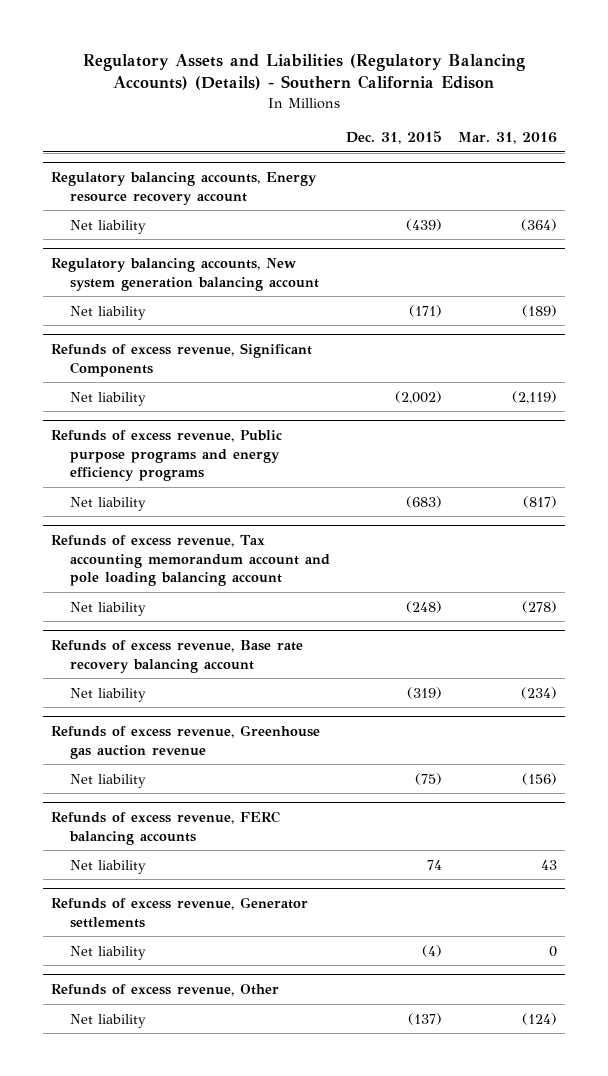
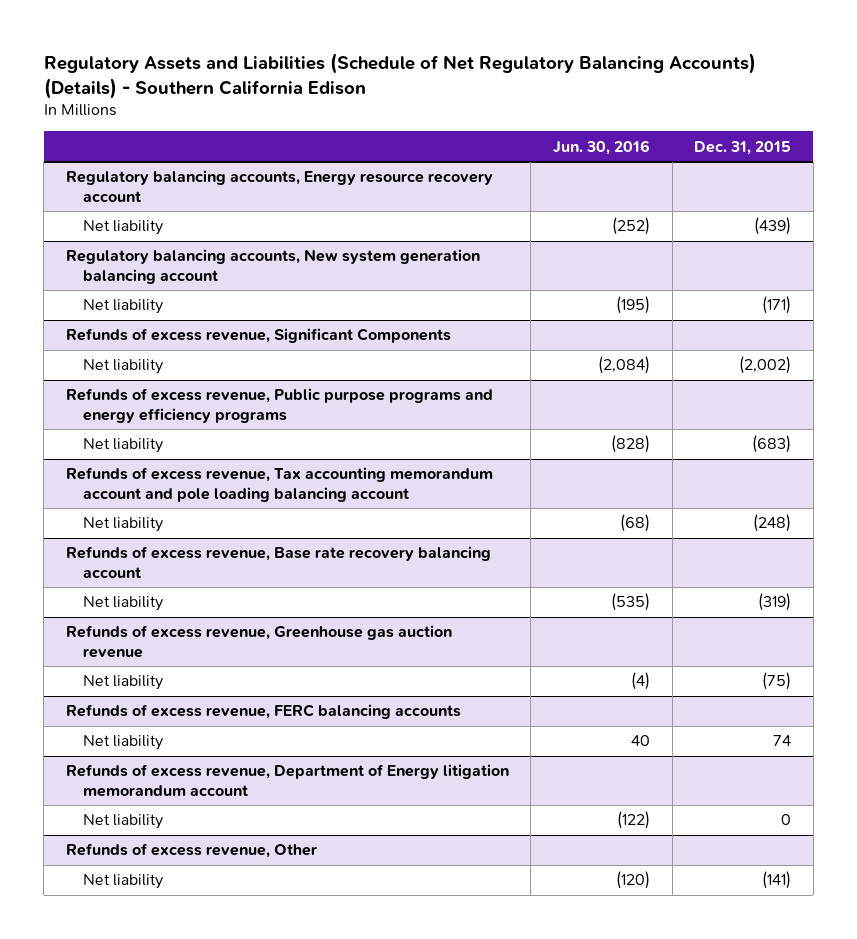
[82,53,525,91] Regulatory Assets and Liabilities (Regulatory Balancing Accounts) (Details) - Southern California Edison -> [43,52,756,99] Regulatory Assets and Liabilities (Schedule of Net Regulatory Balancing Accounts) (Details) - Southern California Edison
[457,131,557,144] Mar. 31, 2016 -> none
none -> [553,139,651,155] Jun. 30, 2016
[51,896,309,928] Refunds of excess revenue, Generator settlements -> none
none -> [65,764,509,797] Refunds of excess revenue, Department of Energy litigation memorandum account
[421,944,442,957] (4) -> [781,814,792,826] 0
[407,1012,442,1025] (137) -> [762,871,792,890] (141)

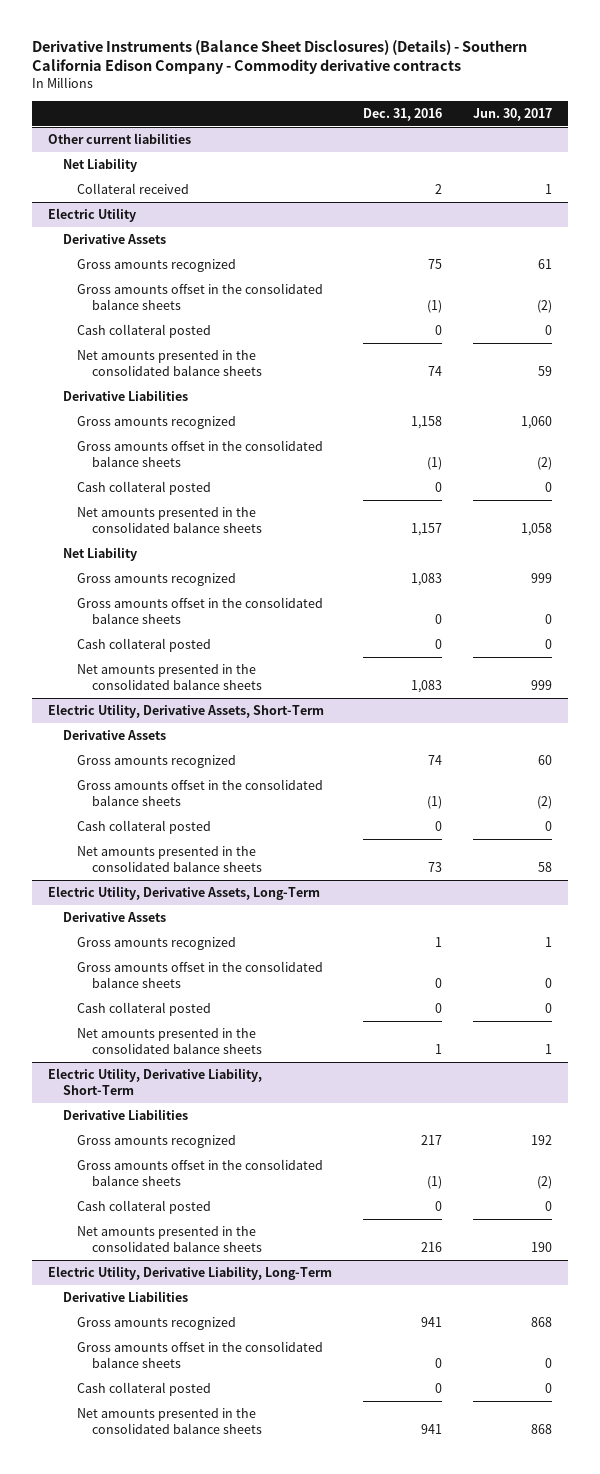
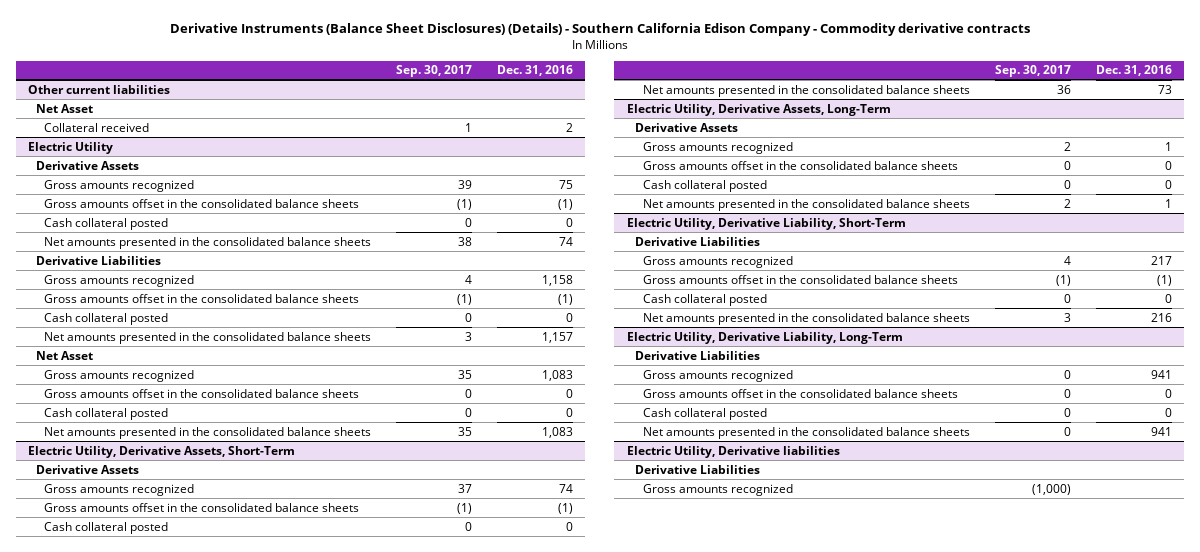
[473,107,553,121] Jun. 30, 2017 -> none
none -> [396,65,473,78] Sep. 30, 2017
[62,157,137,172] Net Liability -> [36,103,94,113] Net Asset
[62,546,137,561] Net Liability -> [36,350,94,360] Net Asset
none -> [626,445,840,458] Electric Utility, Derivative liabilities
none -> [634,464,760,474] Derivative Liabilities
none -> [642,483,793,496] Gross amounts recognized

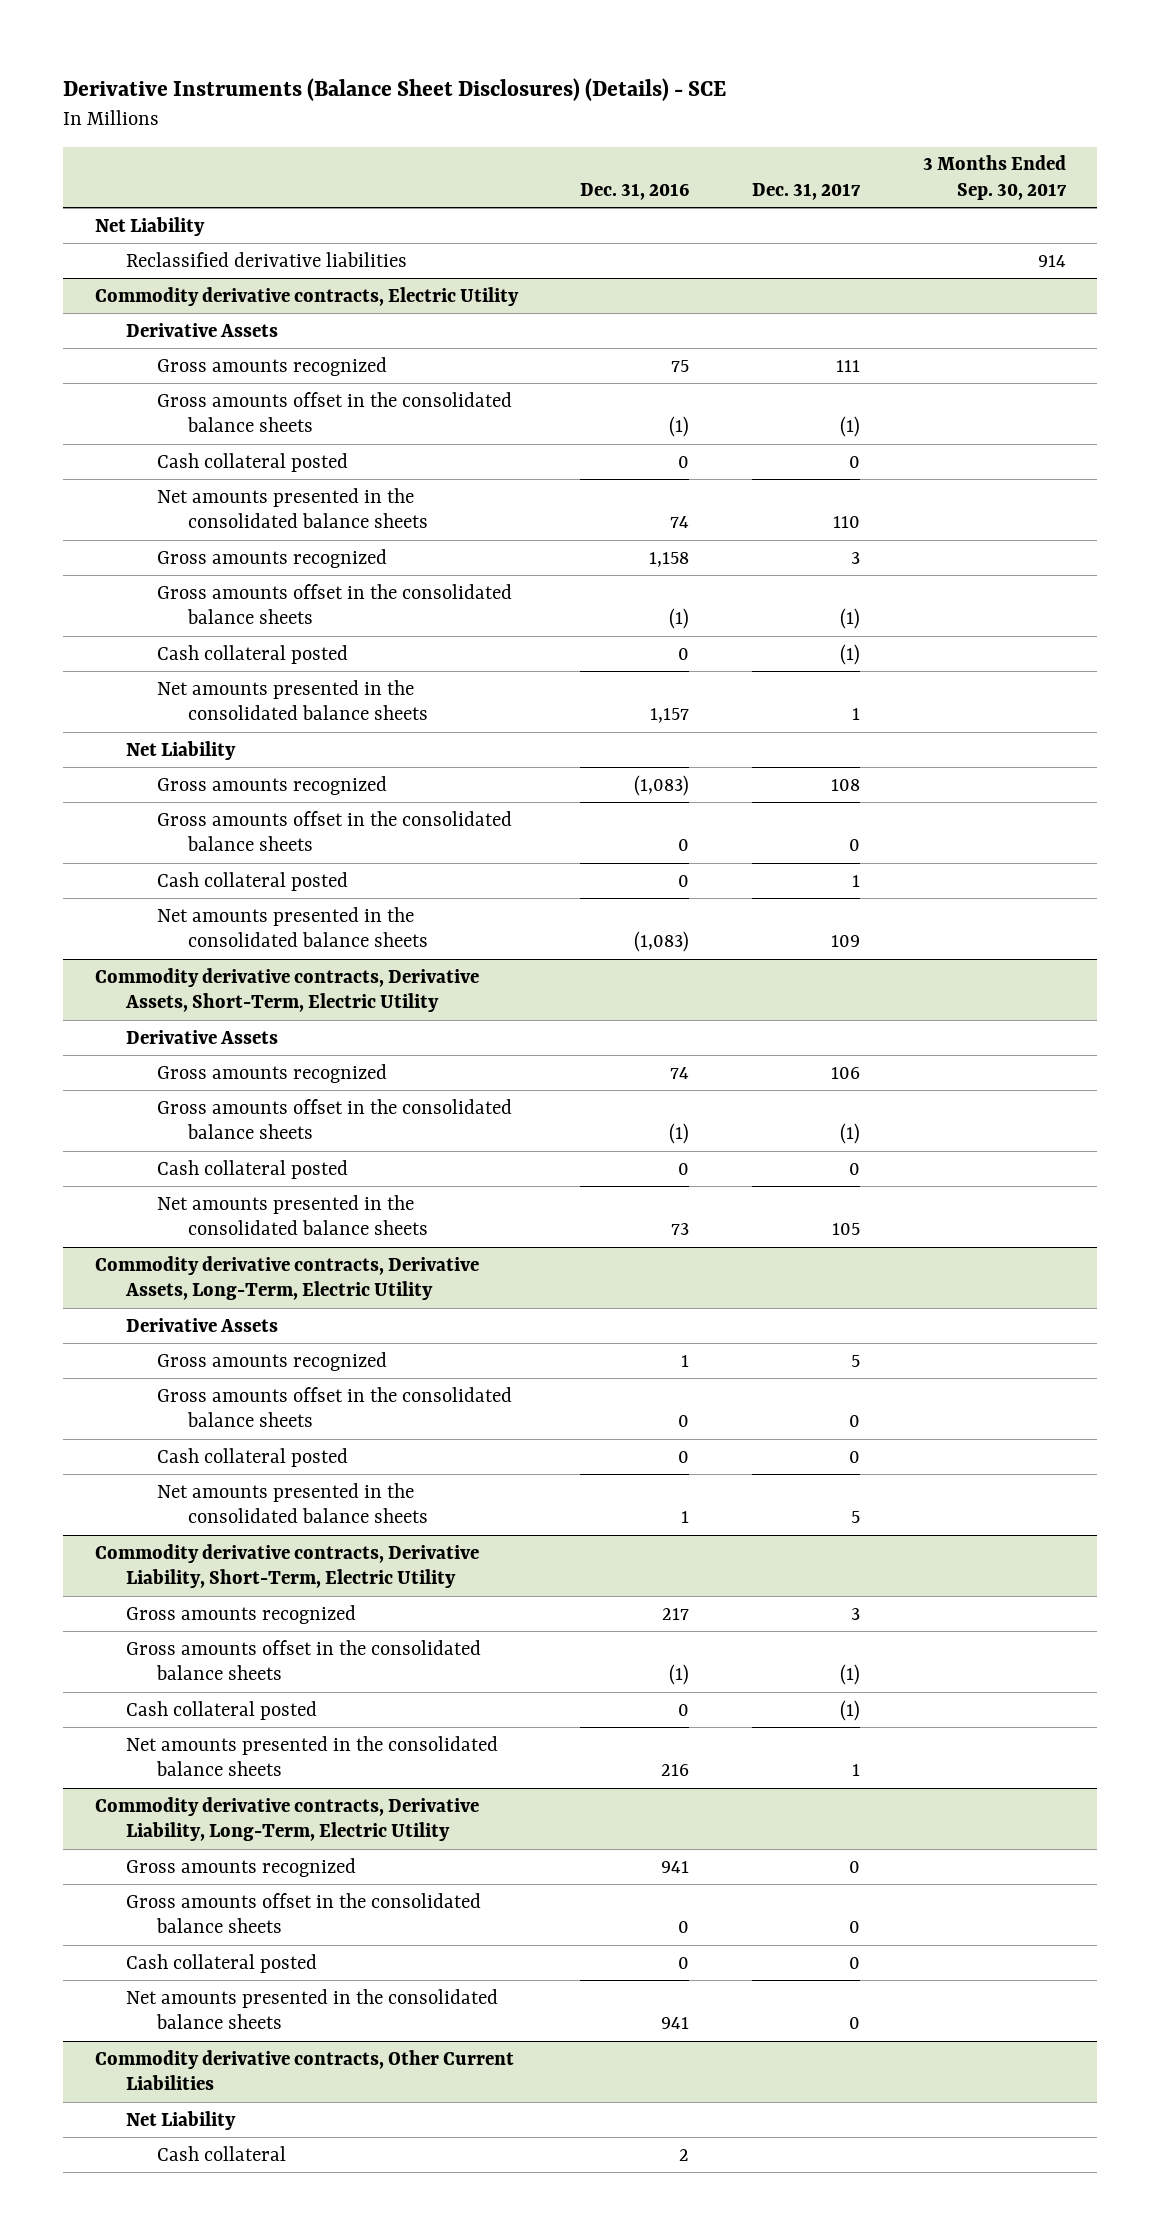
[169,23,1030,37] Derivative Instruments (Balance Sheet Disclosures) (Details) - Southern California Edison Company - Commodity derivative contracts -> [63,78,727,102] Derivative Instruments (Balance Sheet Disclosures) (Details) - SCE
[396,65,473,78] Sep. 30, 2017 -> none
none -> [752,183,862,201] Dec. 31, 2017
none -> [923,155,1068,201] 3 Months Ended Sep. 30, 2017
[28,84,171,94] Other current liabilities -> none
[44,122,150,132] Collateral received -> none
[28,141,114,154] Electric Utility -> none
[36,103,94,113] Net Asset -> [94,216,205,236] Net Liability
none -> [125,251,407,267] Reclassified derivative liabilities
none -> [94,286,519,306] Commodity derivative contracts, Electric Utility
[36,255,162,265] Derivative Liabilities -> none
[36,350,94,360] Net Asset -> [125,740,236,760] Net Liability
[541,369,573,381] 1,083 -> [634,774,690,796] (1,083)
[541,426,573,438] 1,083 -> [634,931,690,953] (1,083)
[28,445,296,458] Electric Utility, Derivative Assets, Short-Term -> [94,967,479,1013] Commodity derivative contracts, Derivative Assets, Short-Term, Electric Utility
[626,103,891,116] Electric Utility, Derivative Assets, Long-Term -> [94,1255,479,1301] Commodity derivative contracts, Derivative Assets, Long-Term, Electric Utility
[634,236,760,246] Derivative Liabilities -> none
[626,217,906,230] Electric Utility, Derivative Liability, Short-Term -> [94,1543,479,1589] Commodity derivative contracts, Derivative Liability, Short-Term, Electric Utility
[634,350,760,360] Derivative Liabilities -> none
[626,331,903,344] Electric Utility, Derivative Liability, Long-Term -> [94,1796,479,1842] Commodity derivative contracts, Derivative Liability, Long-Term, Electric Utility
[626,445,840,458] Electric Utility, Derivative liabilities -> none
[634,464,760,474] Derivative Liabilities -> none
[642,483,793,496] Gross amounts recognized -> none
none -> [94,2049,514,2091] Commodity derivative contracts, Other Current Liabilities
none -> [125,2110,236,2130] Net Liability
none -> [156,2145,286,2161] Cash collateral

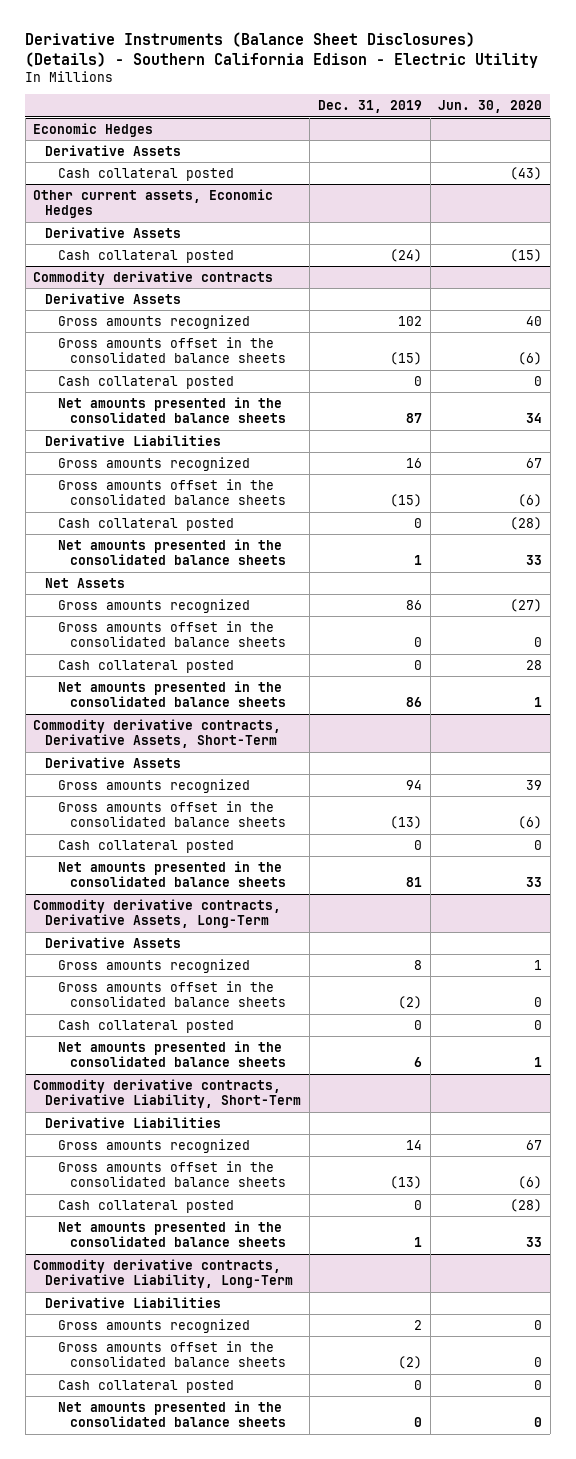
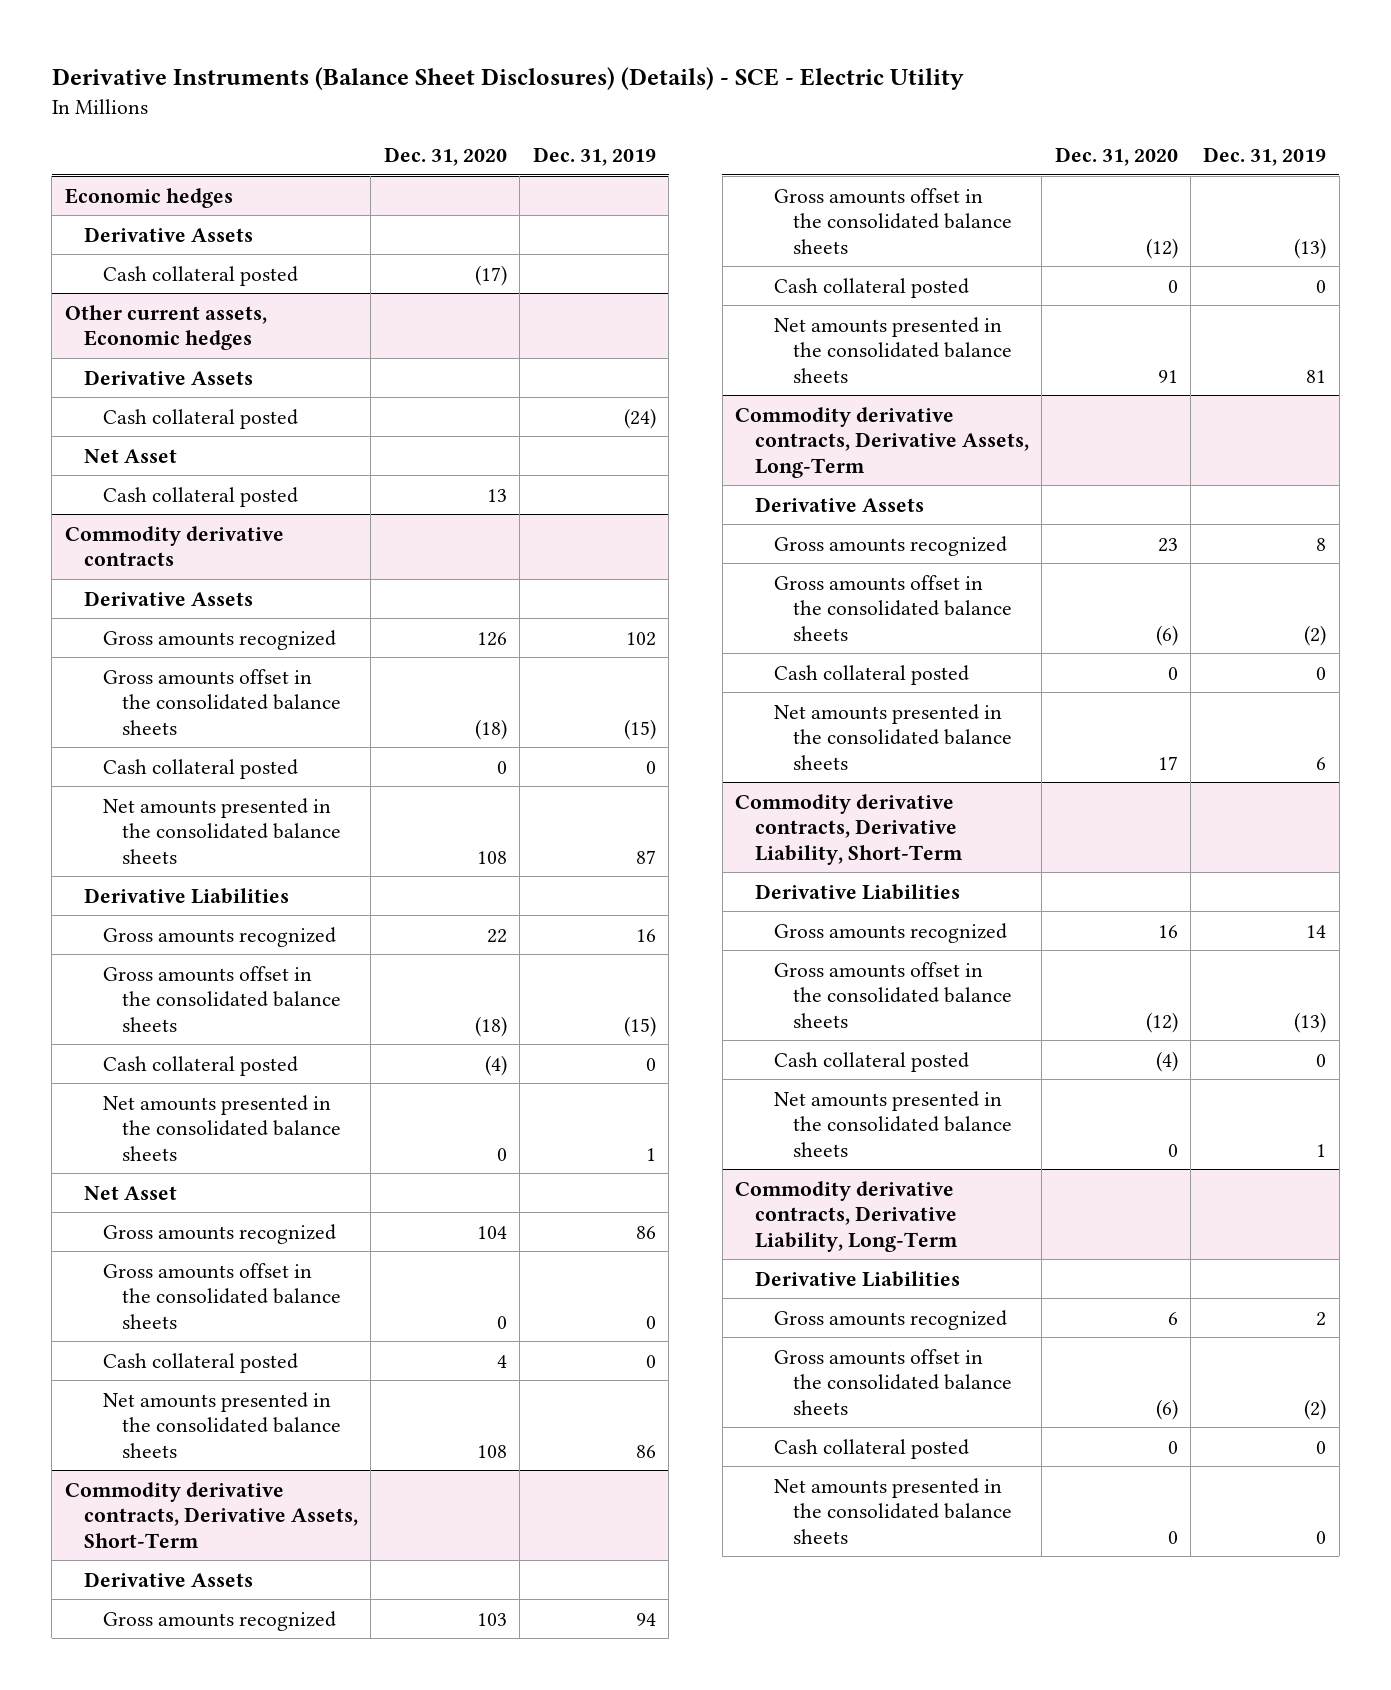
[25,31,539,68] Derivative Instruments (Balance Sheet Disclosures) (Details) - Southern California Edison - Electric Utility -> [51,67,964,91] Derivative Instruments (Balance Sheet Disclosures) (Details) - SCE - Electric Utility
[438,100,543,114] Jun. 30, 2020 -> none
none -> [383,147,507,167] Dec. 31, 2020
[33,122,154,137] Economic Hedges -> [64,187,233,208] Economic hedges
[33,188,274,219] Other current assets, Economic Hedges -> [64,304,267,351] Other current assets, Economic hedges
none -> [83,448,177,463] Net Asset
none -> [103,486,299,507] Cash collateral posted
[45,577,126,588] Net Assets -> [83,1185,177,1200] Net Asset

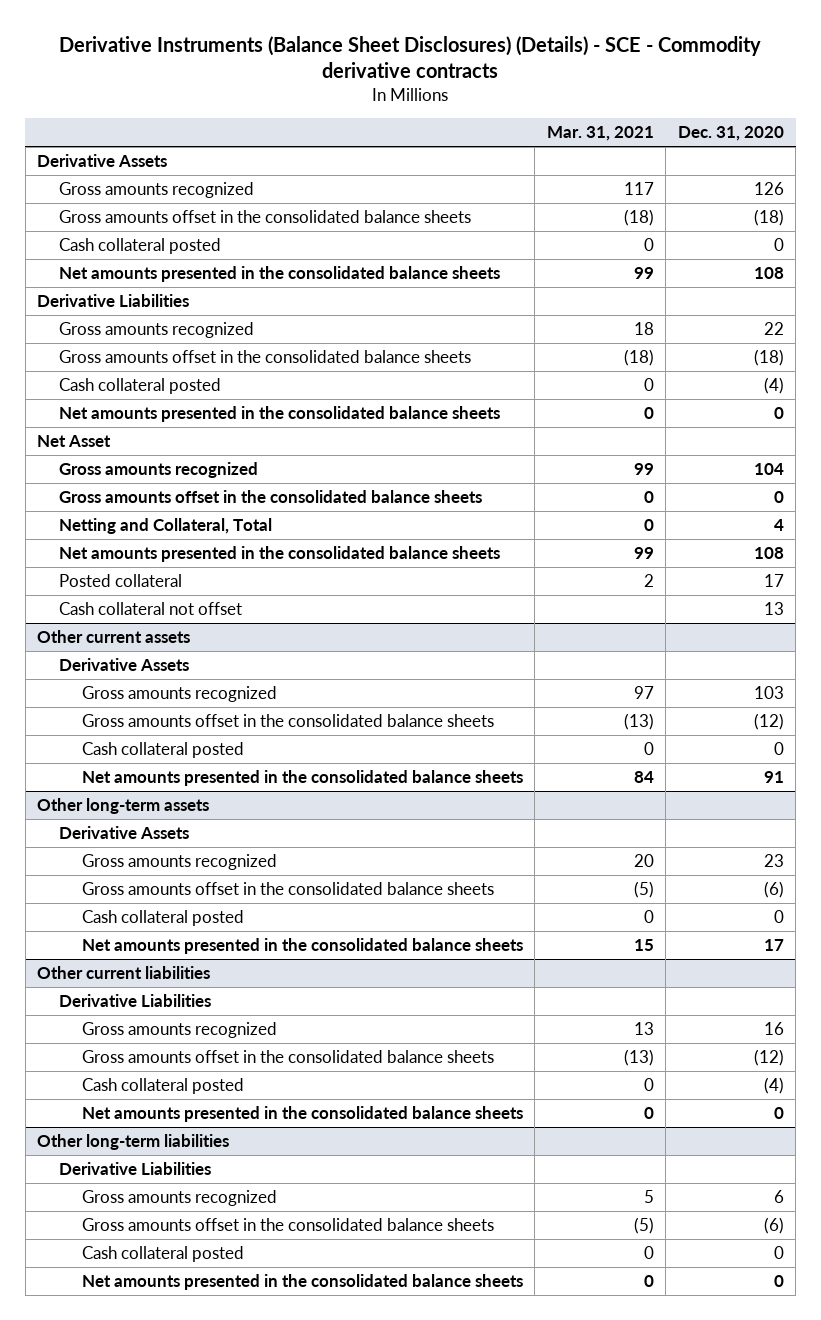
[51,67,964,91] Derivative Instruments (Balance Sheet Disclosures) (Details) - SCE - Electric Utility -> [59,35,762,78] Derivative Instruments (Balance Sheet Disclosures) (Details) - SCE - Commodity derivative contracts
[532,147,656,167] Dec. 31, 2019 -> none
none -> [546,126,654,142] Mar. 31, 2021
[64,187,233,208] Economic hedges -> none
[103,265,299,286] Cash collateral posted -> none
[64,304,267,351] Other current assets, Economic hedges -> none
[83,369,253,385] Derivative Assets -> none
[103,408,299,429] Cash collateral posted -> none
[83,448,177,463] Net Asset -> none
[103,486,299,507] Cash collateral posted -> none
[64,525,284,567] Commodity derivative contracts -> none
[83,590,253,606] Derivative Assets -> none
[103,1352,299,1373] Cash collateral posted -> [59,518,273,535] Netting and Collateral, Total
[64,1481,358,1548] Commodity derivative contracts, Derivative Assets, Short-Term -> none
none -> [59,574,183,588] Posted collateral
none -> [59,602,243,616] Cash collateral not offset
none -> [37,630,191,644] Other current assets
[735,406,1029,478] Commodity derivative contracts, Derivative Assets, Long-Term -> none
none -> [37,798,210,815] Other long-term assets
[735,793,963,865] Commodity derivative contracts, Derivative Liability, Short-Term -> none
none -> [37,966,211,980] Other current liabilities
[735,1180,958,1252] Commodity derivative contracts, Derivative Liability, Long-Term -> none
none -> [37,1134,230,1151] Other long-term liabilities

